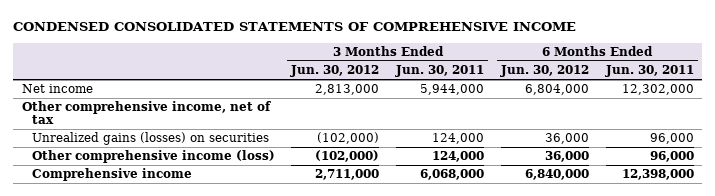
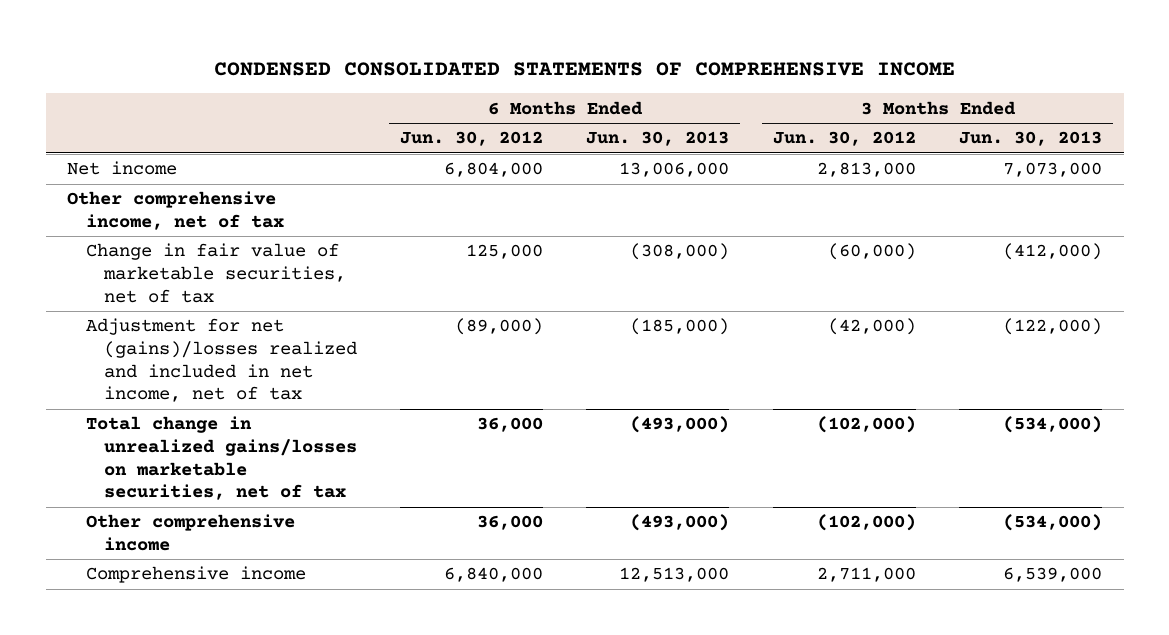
[395,65,485,78] Jun. 30, 2011 -> none
[604,65,694,78] Jun. 30, 2011 -> none
none -> [586,131,730,147] Jun. 30, 2013
none -> [959,131,1103,147] Jun. 30, 2013
none -> [85,243,346,303] Change in fair value of marketable securities, net of tax
none -> [85,318,357,403] Adjustment for net (gains)/losses realized and included in net income, net of tax
[31,132,269,146] Unrealized gains (losses) on securities -> [85,416,357,501] Total change in unrealized gains/losses on marketable securities, net of tax
[31,150,275,164] Other comprehensive income (loss) -> [85,514,295,551] Other comprehensive income

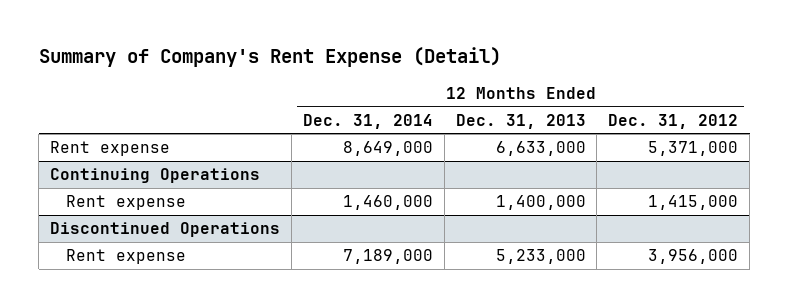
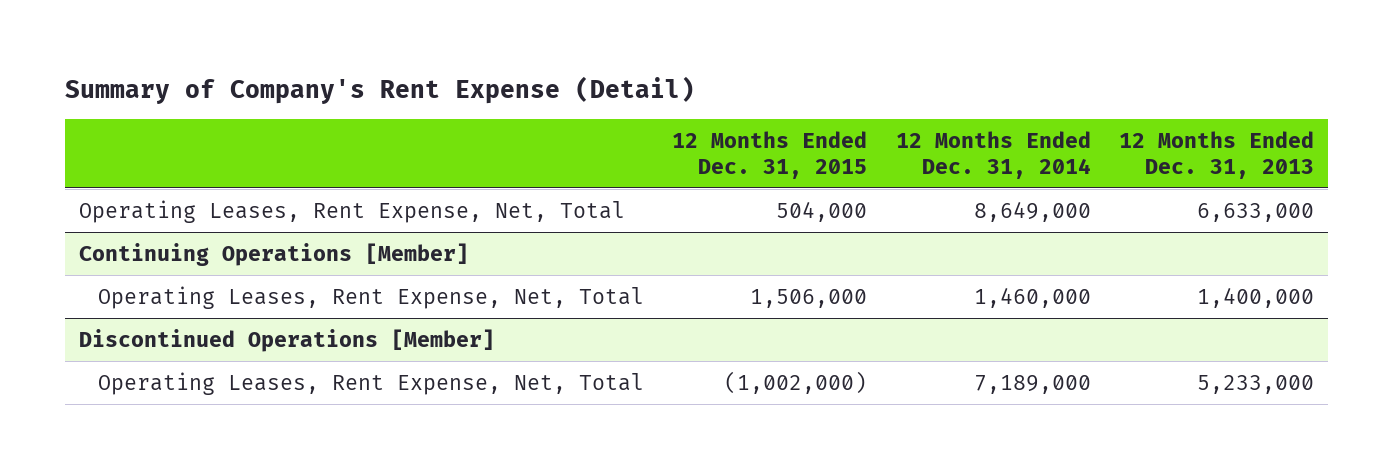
[608,113,739,129] Dec. 31, 2012 -> none
none -> [672,130,868,179] 12 Months Ended Dec. 31, 2015
[49,141,170,157] Rent expense -> [79,199,626,223] Operating Leases, Rent Expense, Net, Total
[49,168,260,184] Continuing Operations -> [79,242,470,266] Continuing Operations [Member]
[65,195,186,211] Rent expense -> [97,285,644,309] Operating Leases, Rent Expense, Net, Total
[49,222,280,238] Discontinued Operations -> [79,328,496,352] Discontinued Operations [Member]
[65,249,186,265] Rent expense -> [97,371,644,395] Operating Leases, Rent Expense, Net, Total

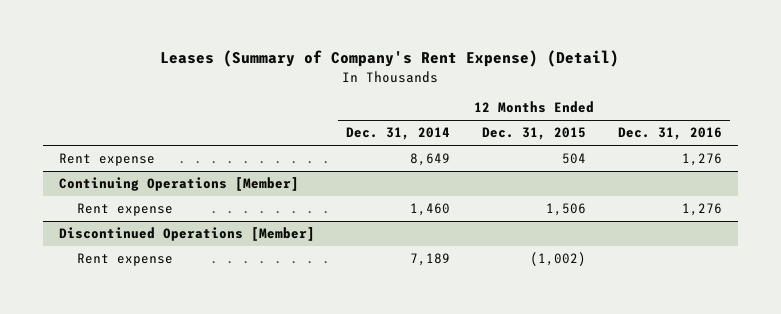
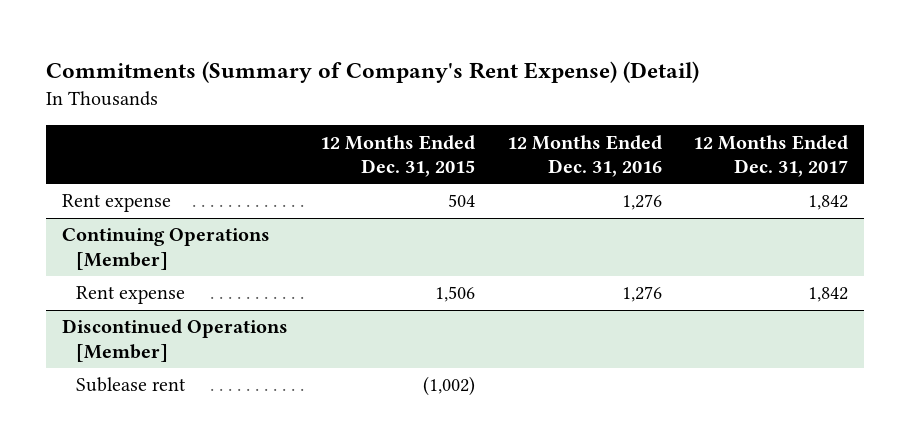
[160,50,620,68] Leases (Summary of Company's Rent Expense) (Detail) -> [46,60,700,83] Commitments (Summary of Company's Rent Expense) (Detail)
[346,127,451,141] Dec. 31, 2014 -> none
none -> [693,134,849,178] 12 Months Ended Dec. 31, 2017
[77,253,174,267] Rent expense -> none
none -> [76,377,187,393] Sublease rent

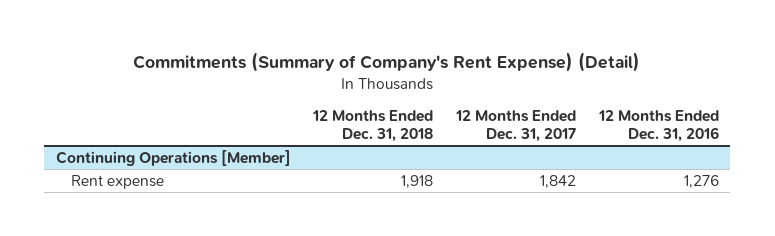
[319,134,475,178] 12 Months Ended Dec. 31, 2015 -> none
none -> [312,109,434,143] 12 Months Ended Dec. 31, 2018
[62,194,172,213] Rent expense -> none
[62,319,289,362] Discontinued Operations [Member] -> none
[76,377,187,393] Sublease rent -> none

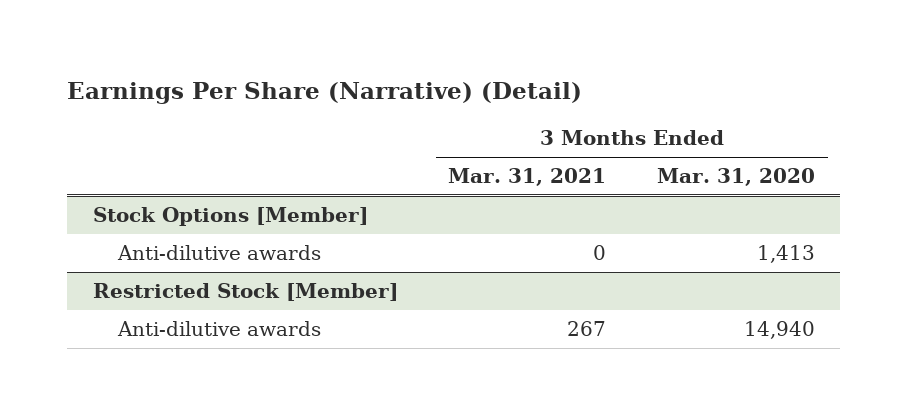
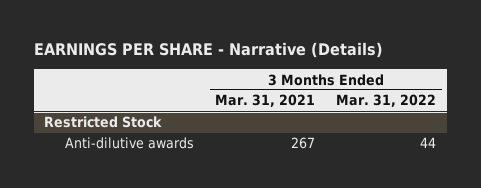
[67,81,583,104] Earnings Per Share (Narrative) (Detail) -> [33,42,383,59] EARNINGS PER SHARE - Narrative (Details)
[656,168,815,187] Mar. 31, 2020 -> none
none -> [336,94,437,108] Mar. 31, 2022
[92,207,368,227] Stock Options [Member] -> none
[116,245,321,261] Anti-dilutive awards -> none
[92,283,398,302] Restricted Stock [Member] -> [44,116,163,129] Restricted Stock

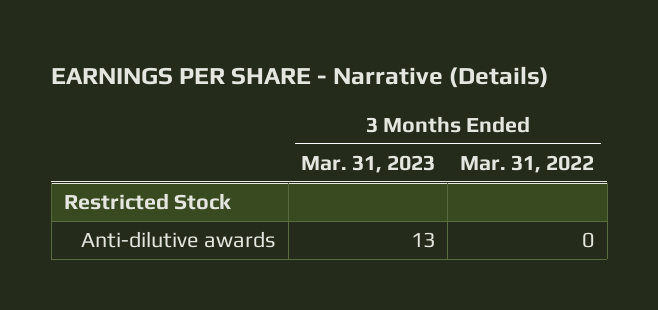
[215,94,316,108] Mar. 31, 2021 -> none
none -> [300,154,435,173] Mar. 31, 2023
[420,137,437,149] 44 -> [582,232,595,249] 0

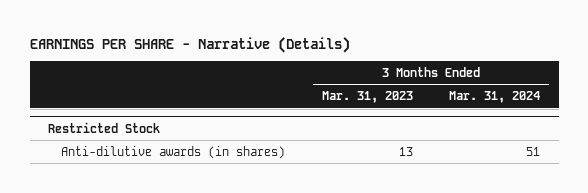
[460,154,595,173] Mar. 31, 2022 -> none
none -> [449,91,541,104] Mar. 31, 2024
[81,231,276,249] Anti-dilutive awards -> [61,145,286,159] Anti-dilutive awards (in shares)

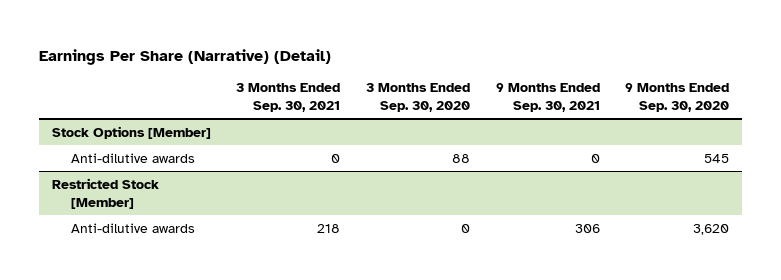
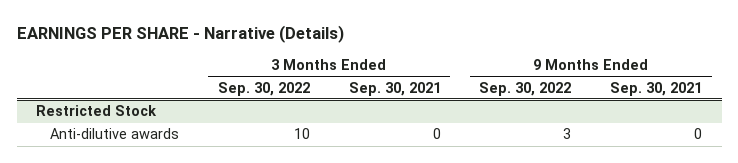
[39,48,332,65] Earnings Per Share (Narrative) (Detail) -> [16,25,344,44] EARNINGS PER SHARE - Narrative (Details)
[366,83,471,113] 3 Months Ended Sep. 30, 2020 -> none
[625,83,730,113] 9 Months Ended Sep. 30, 2020 -> none
none -> [218,81,311,96] Sep. 30, 2022
none -> [479,81,572,96] Sep. 30, 2022
[51,125,211,139] Stock Options [Member] -> none
none -> [36,105,158,117] Restricted Stock
[51,177,159,209] Restricted Stock [Member] -> none
[70,222,195,233] Anti-dilutive awards -> none

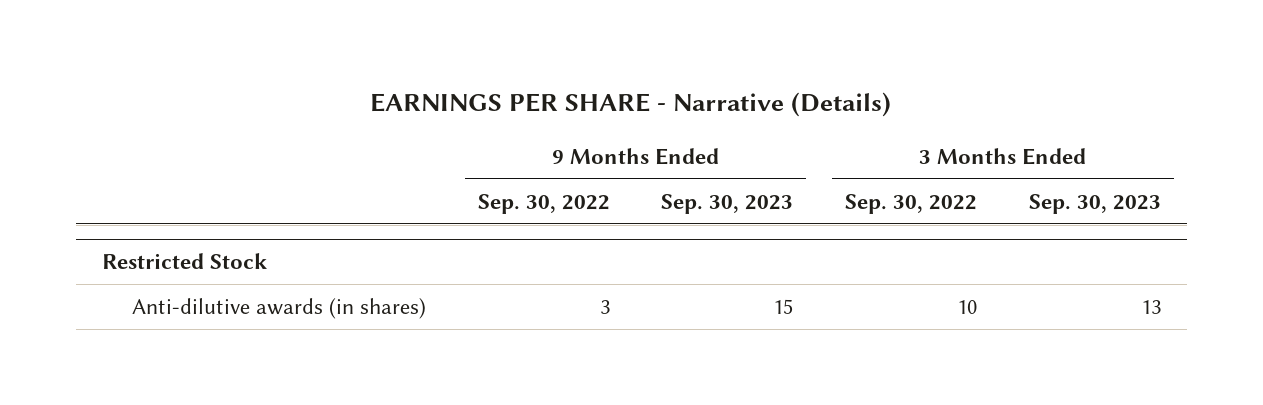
[348,81,441,96] Sep. 30, 2021 -> none
[610,81,703,96] Sep. 30, 2021 -> none
none -> [661,193,794,214] Sep. 30, 2023
none -> [1028,193,1161,214] Sep. 30, 2023
[50,128,180,140] Anti-dilutive awards -> [132,297,427,319] Anti-dilutive awards (in shares)

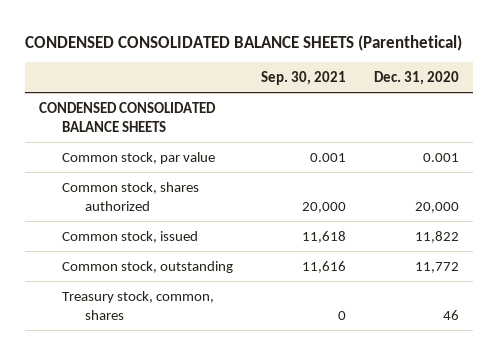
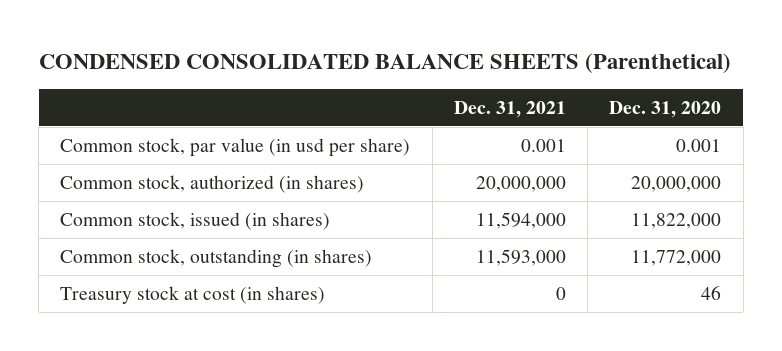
[261,71,347,86] Sep. 30, 2021 -> none
none -> [453,100,566,118] Dec. 31, 2021
[38,101,216,132] CONDENSED CONSOLIDATED BALANCE SHEETS -> none
[62,151,216,164] Common stock, par value -> [60,137,411,157] Common stock, par value (in usd per share)
[62,181,200,211] Common stock, shares authorized -> [60,174,365,193] Common stock, authorized (in shares)
[415,201,460,213] 20,000 -> [631,175,722,192] 20,000,000
[62,230,199,243] Common stock, issued -> [60,211,331,230] Common stock, issued (in shares)
[415,230,460,243] 11,822 -> [631,212,722,229] 11,822,000
[62,260,234,273] Common stock, outstanding -> [60,248,373,268] Common stock, outstanding (in shares)
[415,261,460,273] 11,772 -> [631,249,722,266] 11,772,000
[62,290,215,320] Treasury stock, common, shares -> [60,285,326,304] Treasury stock at cost (in shares)

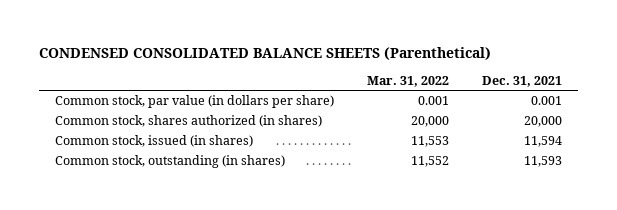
[609,100,722,118] Dec. 31, 2020 -> none
none -> [367,75,450,87] Mar. 31, 2022
[60,285,326,304] Treasury stock at cost (in shares) -> none
[60,137,411,157] Common stock, par value (in usd per share) -> [55,95,335,109] Common stock, par value (in dollars per share)
[60,174,365,193] Common stock, authorized (in shares) -> [55,115,323,128] Common stock, shares authorized (in shares)
[475,175,566,192] 20,000,000 -> [524,116,563,128] 20,000
[475,211,566,229] 11,594,000 -> [524,136,563,148] 11,594
[475,248,566,266] 11,593,000 -> [524,156,563,168] 11,593

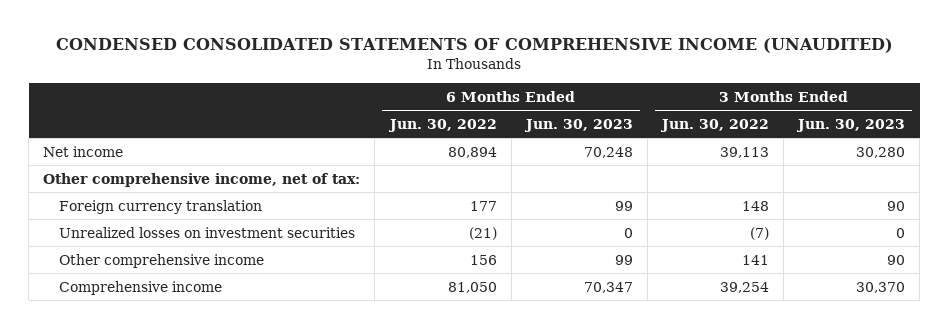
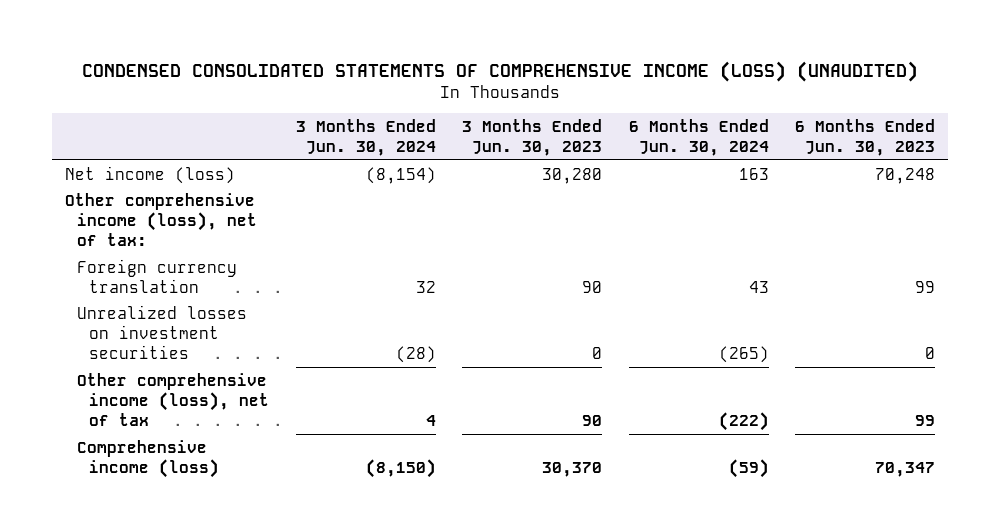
[56,38,894,54] CONDENSED CONSOLIDATED STATEMENTS OF COMPREHENSIVE INCOME (UNAUDITED) -> [82,60,919,82] CONDENSED CONSOLIDATED STATEMENTS OF COMPREHENSIVE INCOME (LOSS) (UNAUDITED)
[387,118,497,132] Jun. 30, 2022 -> none
[659,118,769,132] Jun. 30, 2022 -> none
none -> [295,119,436,157] 3 Months Ended Jun. 30, 2024
none -> [628,119,769,157] 6 Months Ended Jun. 30, 2024
[43,145,124,157] Net income -> [65,165,236,184] Net income (loss)
[43,172,361,187] Other comprehensive income, net of tax: -> [65,192,258,246] Other comprehensive income (loss), net of tax:
[58,253,264,268] Other comprehensive income -> [77,372,270,426] Other comprehensive income (loss), net of tax
[58,280,222,295] Comprehensive income -> [77,439,220,478] Comprehensive income (loss)

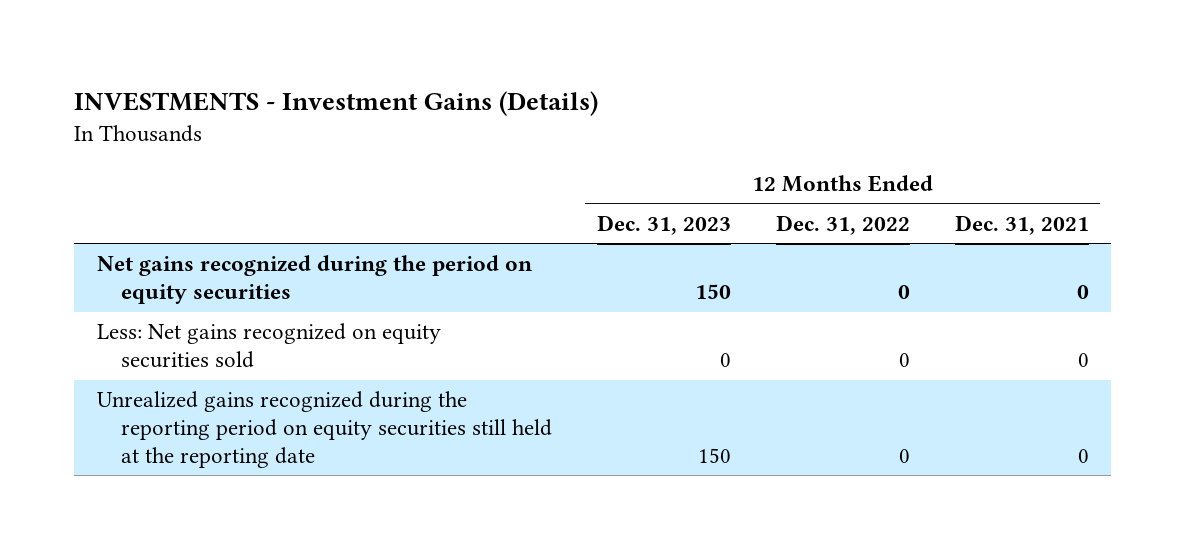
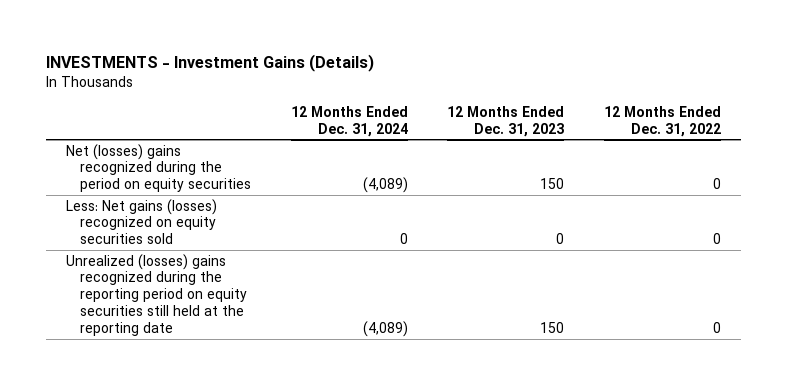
[954,214,1089,235] Dec. 31, 2021 -> none
none -> [290,105,408,137] 12 Months Ended Dec. 31, 2024
[96,255,532,305] Net gains recognized during the period on equity securities -> [66,143,252,193] Net (losses) gains recognized during the period on equity securities
[96,323,441,369] Less: Net gains recognized on equity securities sold -> [66,198,218,245] Less: Net gains (losses) recognized on equity securities sold
[96,391,552,468] Unrealized gains recognized during the reporting period on equity securities still held at the reporting date -> [66,253,248,336] Unrealized (losses) gains recognized during the reporting period on equity securities still held at the reporting date

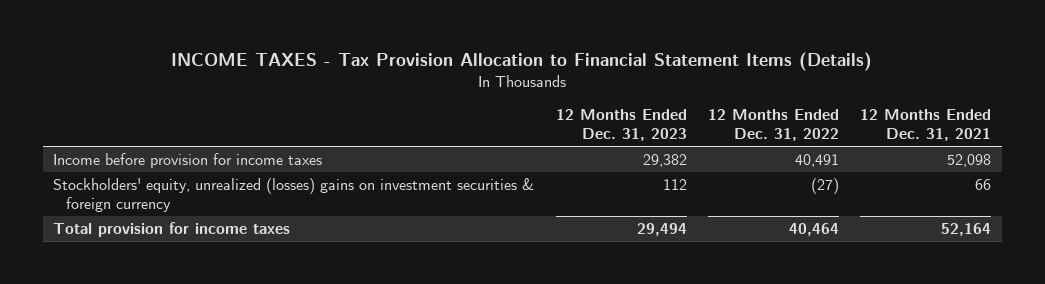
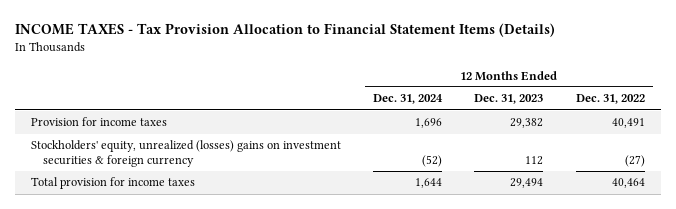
[860,109,992,142] 12 Months Ended Dec. 31, 2021 -> none
none -> [373,94,444,105] Dec. 31, 2024
[53,152,323,168] Income before provision for income taxes -> [31,117,168,127] Provision for income taxes

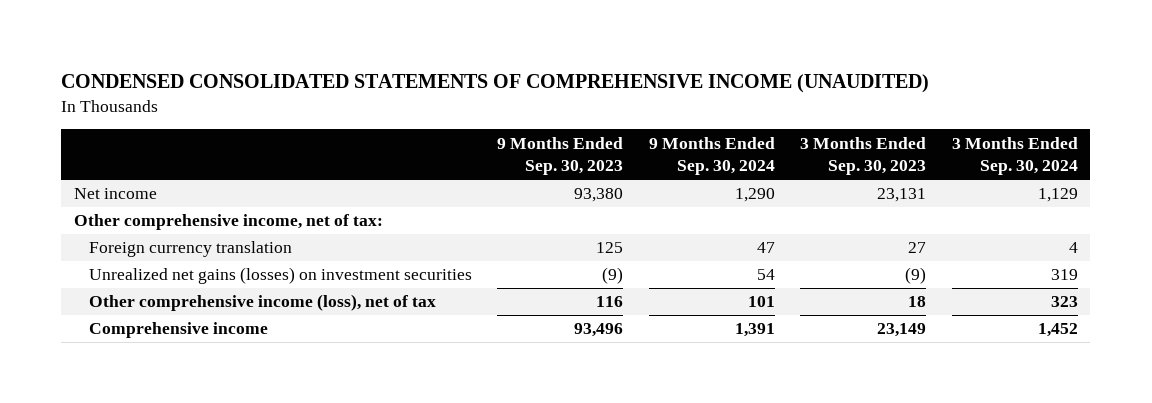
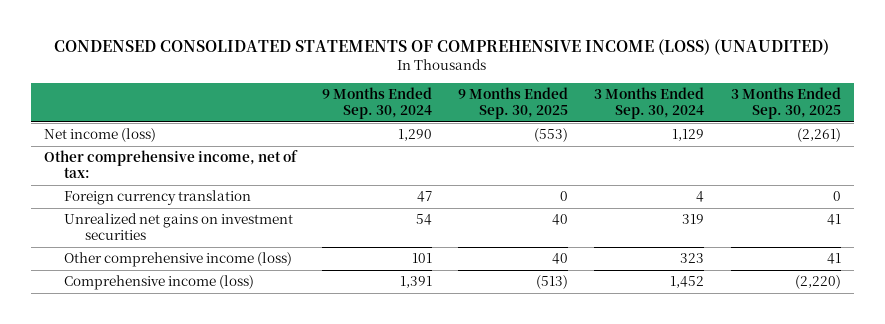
[61,74,930,94] CONDENSED CONSOLIDATED STATEMENTS OF COMPREHENSIVE INCOME (UNAUDITED) -> [54,38,830,55] CONDENSED CONSOLIDATED STATEMENTS OF COMPREHENSIVE INCOME (LOSS) (UNAUDITED)
[497,136,624,176] 9 Months Ended Sep. 30, 2023 -> none
[800,136,927,176] 3 Months Ended Sep. 30, 2023 -> none
none -> [458,87,569,120] 9 Months Ended Sep. 30, 2025
none -> [730,87,841,120] 3 Months Ended Sep. 30, 2025
[73,188,157,200] Net income -> [44,128,157,143] Net income (loss)
[88,267,472,285] Unrealized net gains (losses) on investment securities -> [64,213,294,241] Unrealized net gains on investment securities
[88,294,436,312] Other comprehensive income (loss), net of tax -> [64,252,293,268] Other comprehensive income (loss)
[88,322,268,339] Comprehensive income -> [64,275,255,291] Comprehensive income (loss)

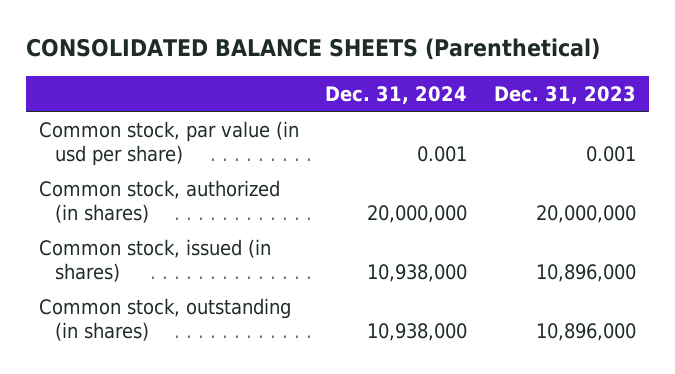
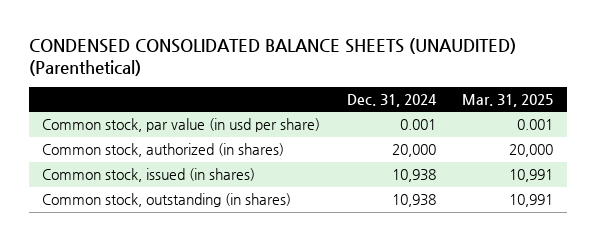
[25,38,600,61] CONSOLIDATED BALANCE SHEETS (Parenthetical) -> [28,37,516,76] CONDENSED CONSOLIDATED BALANCE SHEETS (UNAUDITED) (Parenthetical)
[493,85,636,104] Dec. 31, 2023 -> none
none -> [462,94,554,108] Mar. 31, 2025
[367,204,468,223] 20,000,000 -> [391,144,436,158] 20,000
[367,263,468,282] 10,938,000 -> [391,169,436,183] 10,938
[367,322,468,341] 10,938,000 -> [391,194,436,208] 10,938

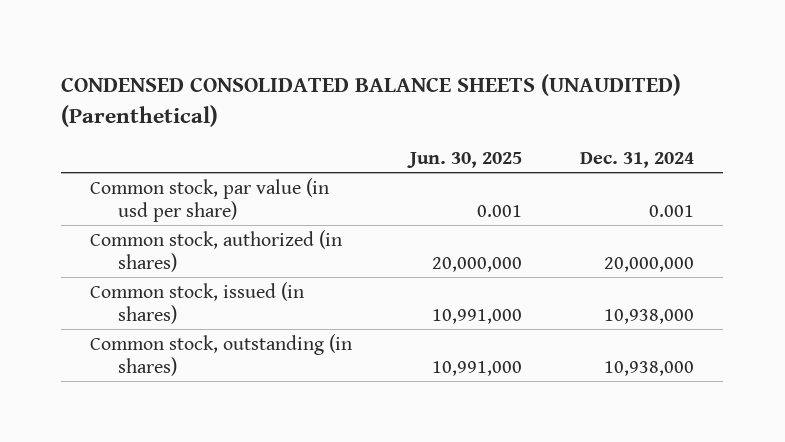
[462,94,554,108] Mar. 31, 2025 -> none
none -> [407,151,523,168] Jun. 30, 2025
[391,144,436,158] 20,000 -> [604,257,695,273] 20,000,000
[391,169,436,183] 10,938 -> [604,309,695,325] 10,938,000
[391,194,436,208] 10,938 -> [604,361,695,377] 10,938,000

